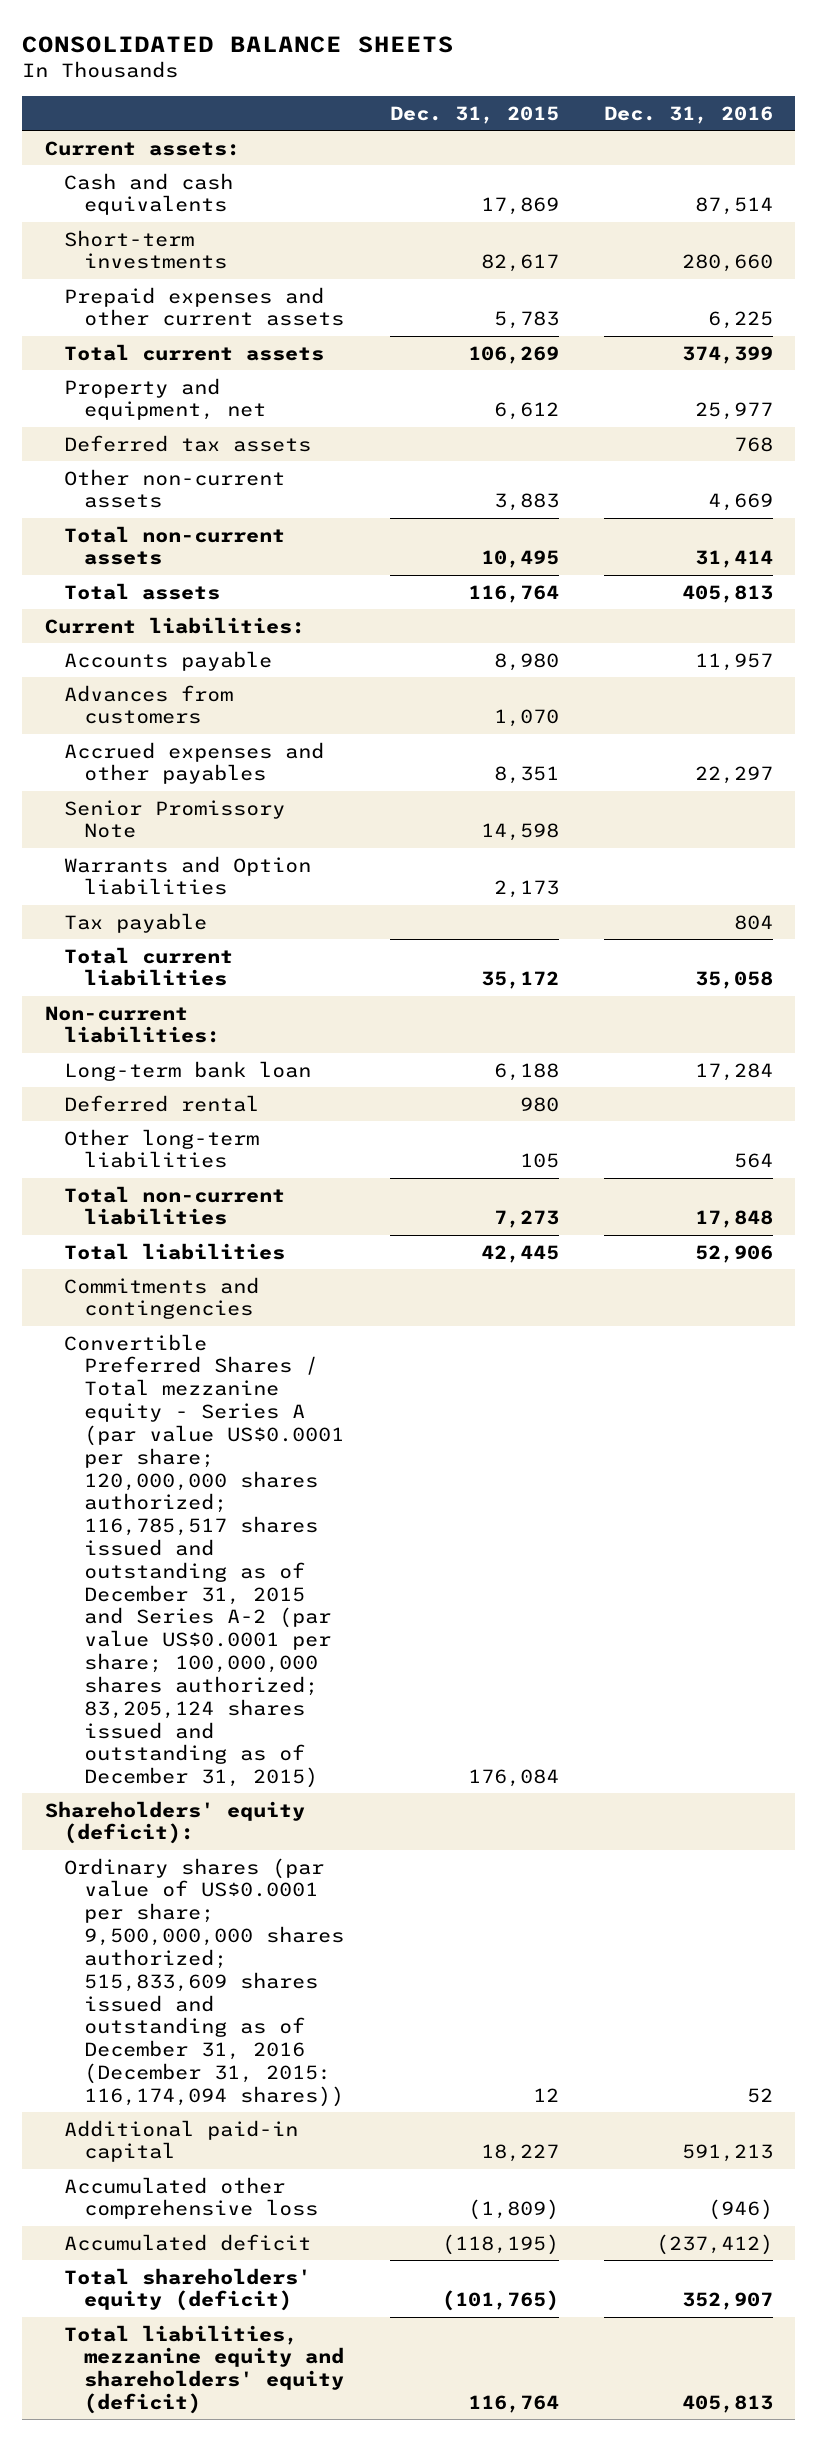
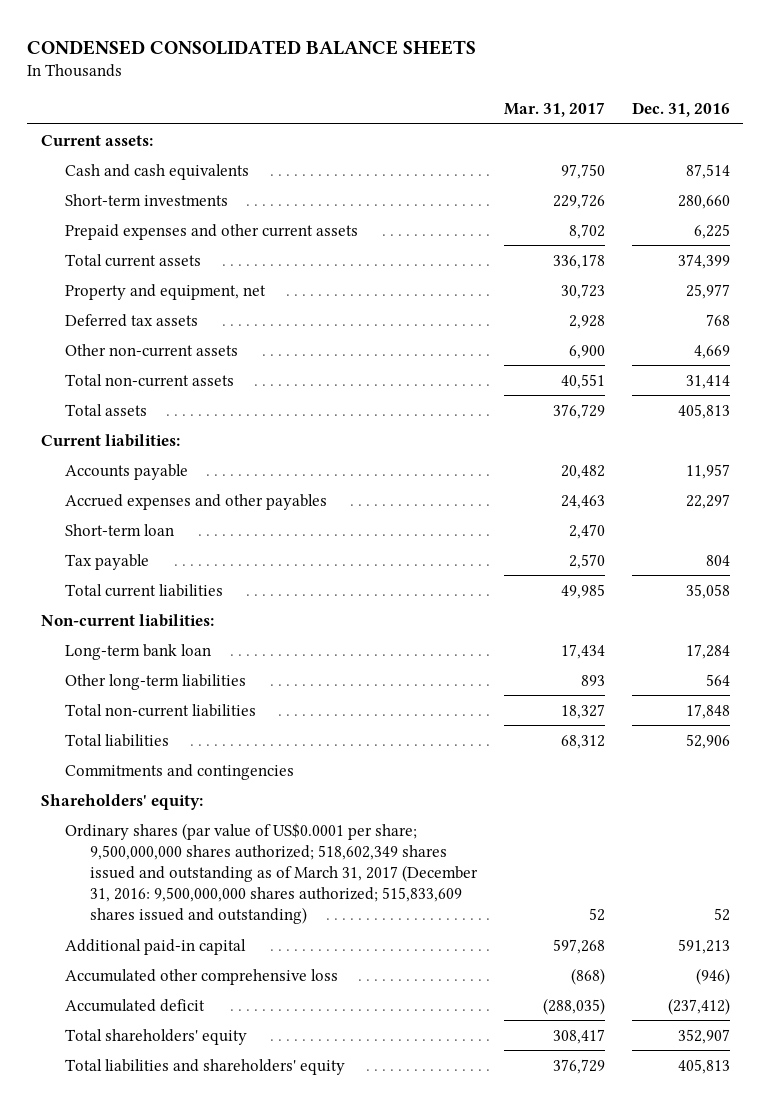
[22,35,455,53] CONSOLIDATED BALANCE SHEETS -> [27,39,477,55] CONDENSED CONSOLIDATED BALANCE SHEETS
[389,105,559,124] Dec. 31, 2015 -> none
none -> [503,101,605,117] Mar. 31, 2017
[64,684,234,725] Advances from customers -> none
[64,799,286,839] Senior Promissory Note -> none
[64,855,312,896] Warrants and Option liabilities -> none
none -> [65,523,175,536] Short-term loan
[64,1094,260,1112] Deferred rental -> none
[64,1333,345,1789] Convertible Preferred Shares / Total mezzanine equity - Series A (par value US$0.0001 per share; 120,000,000 shares authorized; 116,785,517 shares issued and outstanding as of December 31, 2015 and Series A-2 (par value US$0.0001 per share; 100,000,000 shares authorized; 83,205,124 shares issued and outstanding as of December 31, 2015) -> none
[44,1800,305,1845] Shareholders' equity (deficit): -> [40,793,203,810] Shareholders' equity:
[64,1857,345,2107] Ordinary shares (par value of US$0.0001 per share; 9,500,000,000 shares authorized; 515,833,609 shares issued and outstanding as of December 31, 2016 (December 31, 2015: 116,174,094 shares)) -> [65,822,478,925] Ordinary shares (par value of US$0.0001 per share; 9,500,000,000 shares authorized; 518,602,349 shares issued and outstanding as of March 31, 2017 (December 31, 2016: 9,500,000,000 shares authorized; 515,833,609 shares issued and outstanding)
[64,2267,312,2312] Total shareholders' equity (deficit) -> [65,1028,248,1045] Total shareholders' equity
[64,2324,345,2415] Total liabilities, mezzanine equity and shareholders' equity (deficit) -> [65,1058,346,1075] Total liabilities and shareholders' equity

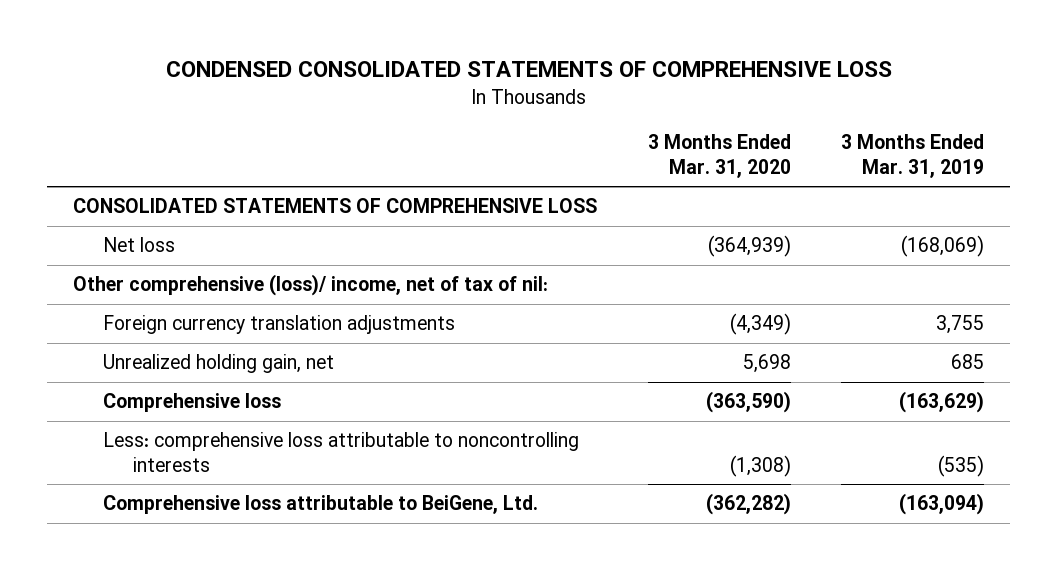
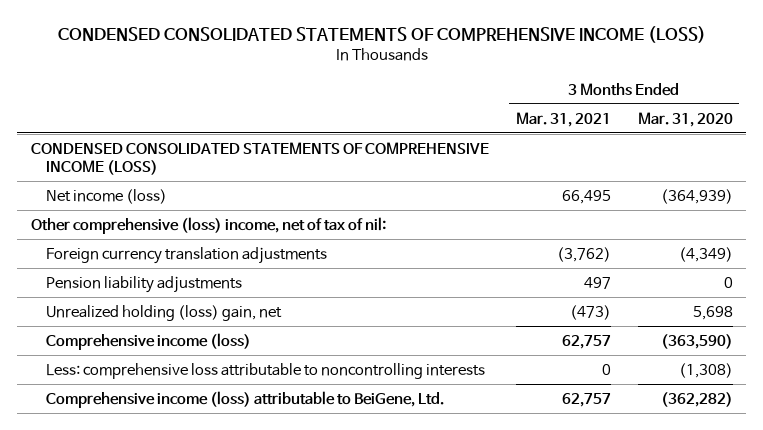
[165,61,892,78] CONDENSED CONSOLIDATED STATEMENTS OF COMPREHENSIVE LOSS -> [57,26,706,44] CONDENSED CONSOLIDATED STATEMENTS OF COMPREHENSIVE INCOME (LOSS)
[841,134,985,179] 3 Months Ended Mar. 31, 2019 -> none
none -> [515,111,611,127] Mar. 31, 2021
[72,198,597,214] CONSOLIDATED STATEMENTS OF COMPREHENSIVE LOSS -> [30,141,489,176] CONDENSED CONSOLIDATED STATEMENTS OF COMPREHENSIVE INCOME (LOSS)
[103,237,176,253] Net loss -> [45,188,167,204] Net income (loss)
[72,274,548,297] Other comprehensive (loss)/ income, net of tax of nil: -> [30,216,386,234] Other comprehensive (loss) income, net of tax of nil:
none -> [45,275,242,293] Pension liability adjustments
[103,354,335,374] Unrealized holding gain, net -> [45,304,282,321] Unrealized holding (loss) gain, net
[103,393,282,413] Comprehensive loss -> [45,332,251,350] Comprehensive income (loss)
[103,495,539,515] Comprehensive loss attributable to BeiGene, Ltd. -> [45,390,444,408] Comprehensive income (loss) attributable to BeiGene, Ltd.

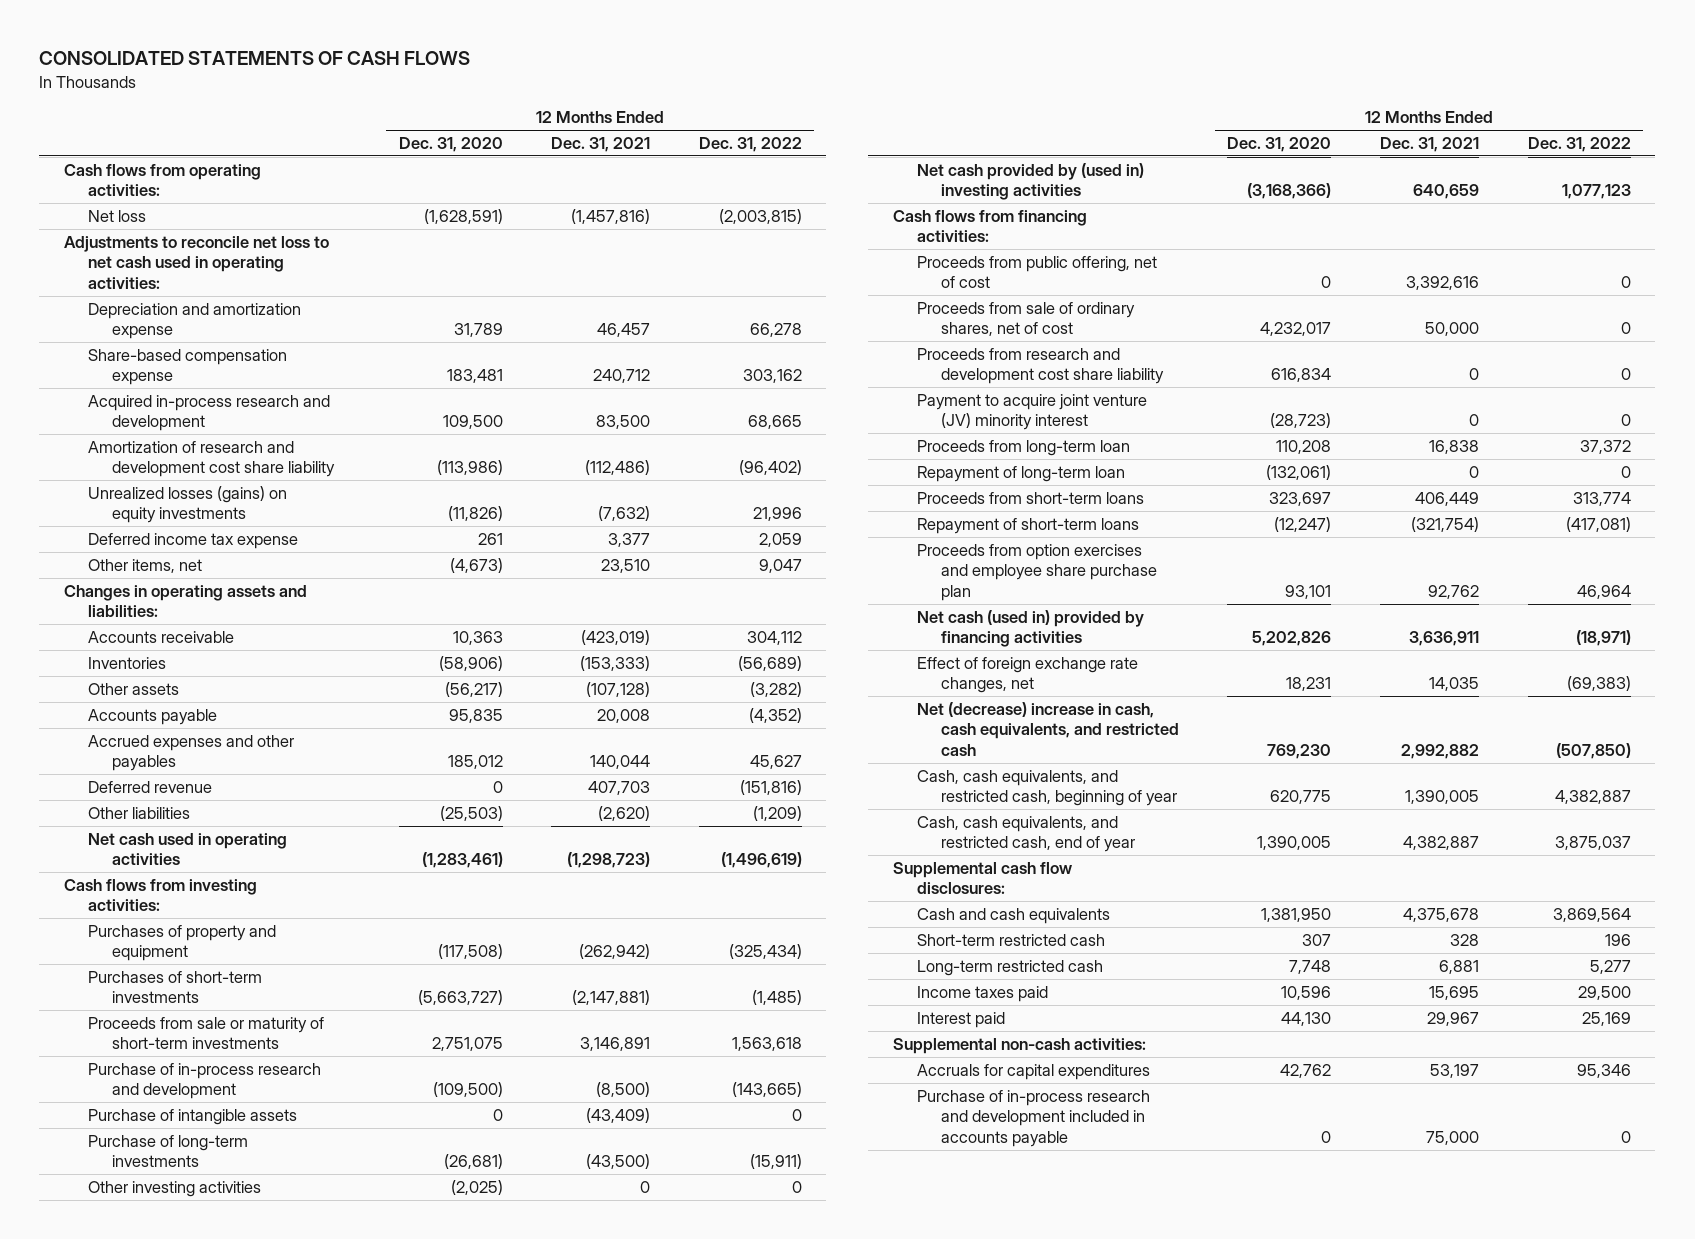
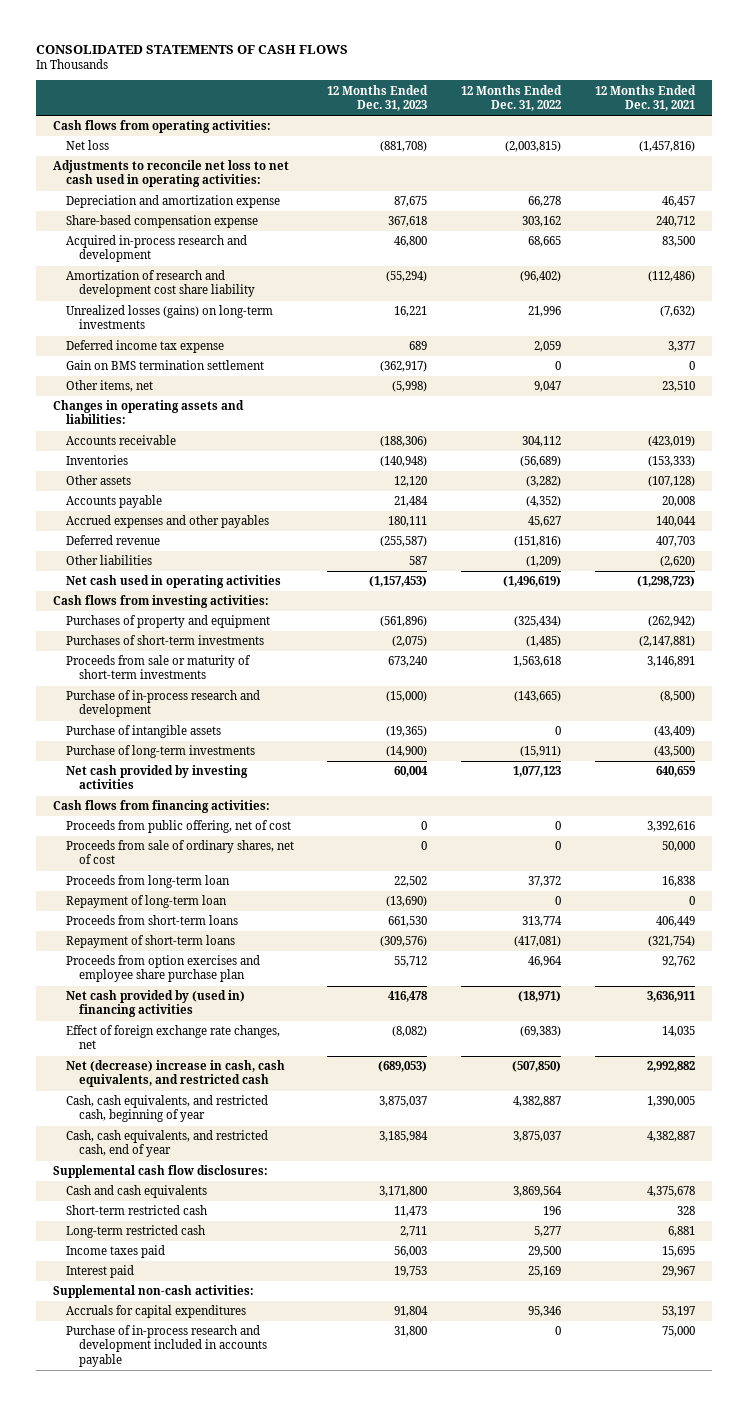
[398,137,503,153] Dec. 31, 2020 -> none
none -> [327,84,429,111] 12 Months Ended Dec. 31, 2023
[87,485,287,524] Unrealized losses (gains) on equity investments -> [65,305,273,330] Unrealized losses (gains) on long-term investments
none -> [65,360,264,371] Gain on BMS termination settlement
[87,1180,261,1197] Other investing activities -> none
[916,162,1144,201] Net cash provided by (used in) investing activities -> [65,765,248,790] Net cash provided by investing activities
[916,347,1164,385] Proceeds from research and development cost share liability -> none
[916,393,1147,431] Payment to acquire joint venture (JV) minority interest -> none
[916,609,1144,648] Net cash (used in) provided by financing activities -> [65,990,245,1018] Net cash provided by (used in) financing activities

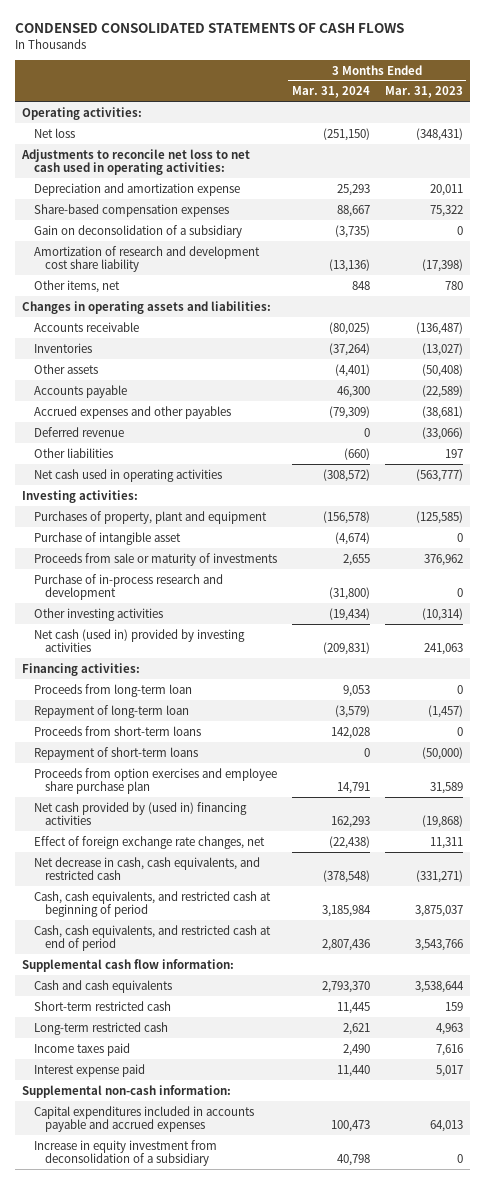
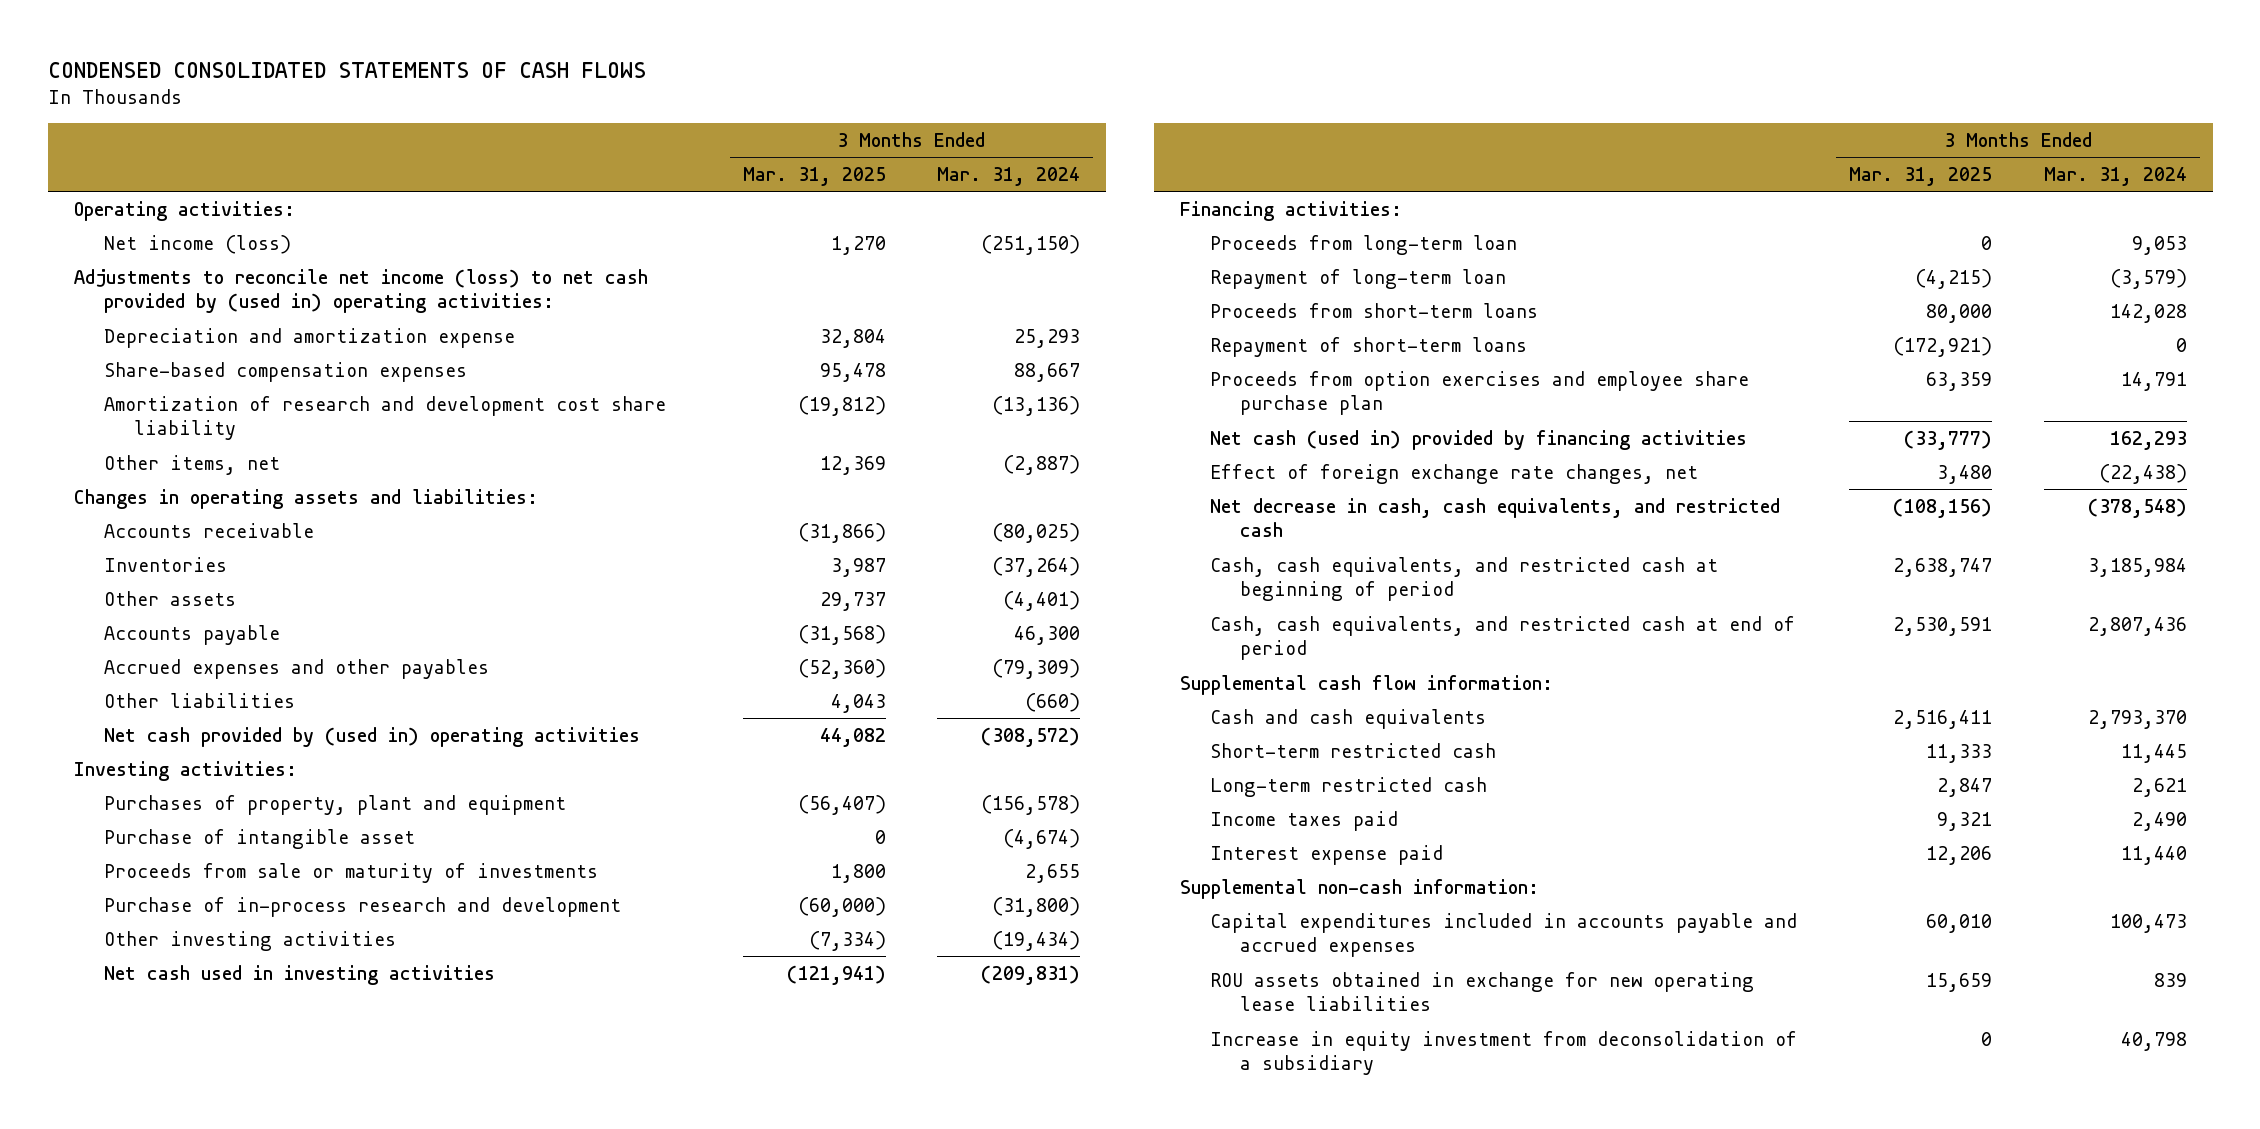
[384,86,463,99] Mar. 31, 2023 -> none
none -> [742,166,886,186] Mar. 31, 2025
[33,127,75,138] Net loss -> [103,234,291,254] Net income (loss)
[21,148,251,176] Adjustments to reconcile net loss to net cash used in operating activities: -> [73,268,648,314] Adjustments to reconcile net income (loss) to net cash provided by (used in) operating activities:
[33,224,242,238] Gain on deconsolidation of a subsidiary -> none
[351,280,370,290] 848 -> [1003,454,1081,475] (2,887)
[33,426,124,437] Deferred revenue -> none
[33,468,222,482] Net cash used in operating activities -> [103,726,640,747] Net cash provided by (used in) operating activities
[33,628,245,653] Net cash (used in) provided by investing activities -> [103,964,495,985] Net cash used in investing activities
[33,801,247,826] Net cash provided by (used in) financing activities -> [1210,429,1748,450] Net cash (used in) provided by financing activities
none -> [1210,971,1755,1012] ROU assets obtained in exchange for new operating lease liabilities

